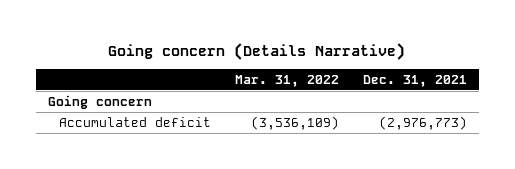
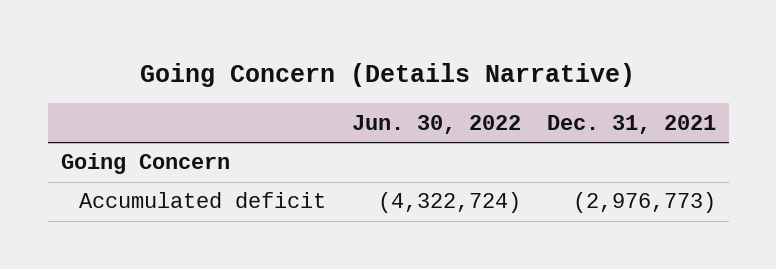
[108,42,406,60] Going concern (Details Narrative) -> [140,62,636,87] Going Concern (Details Narrative)
[235,74,340,87] Mar. 31, 2022 -> none
none -> [351,114,521,134] Jun. 30, 2022
[47,94,152,109] Going concern -> [60,153,230,175] Going Concern

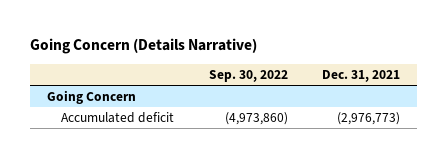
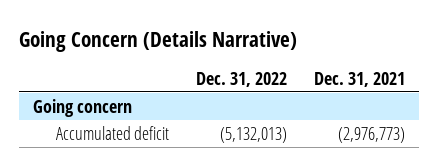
[208,69,288,82] Sep. 30, 2022 -> none
none -> [196,71,288,87] Dec. 31, 2022
[46,90,136,105] Going Concern -> [32,98,132,117] Going concern

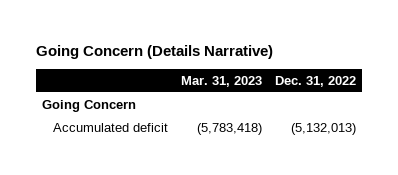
[314,71,406,87] Dec. 31, 2021 -> none
none -> [180,75,262,87] Mar. 31, 2023
[32,98,132,117] Going concern -> [42,99,137,112] Going Concern

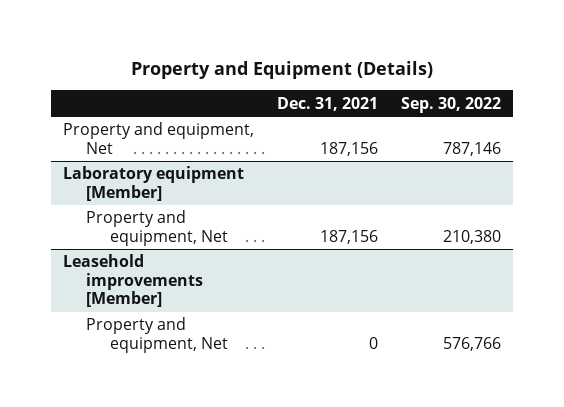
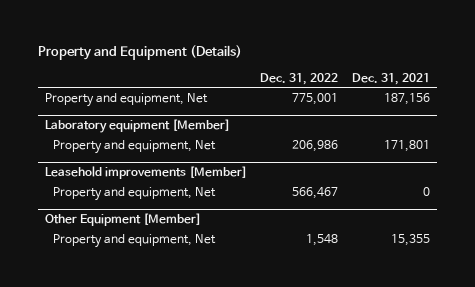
[401,96,502,113] Sep. 30, 2022 -> none
none -> [260,72,339,85] Dec. 31, 2022
[320,229,379,244] 187,156 -> [383,140,430,153] 171,801
none -> [44,213,201,227] Other Equipment [Member]
none -> [53,234,217,249] Property and equipment, Net

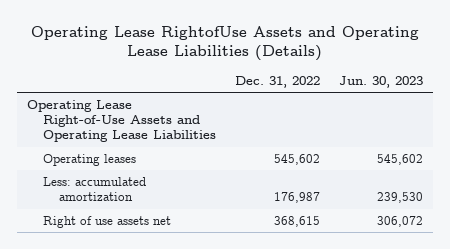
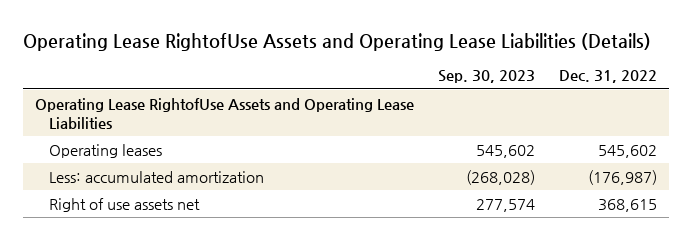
[339,75,424,88] Jun. 30, 2023 -> none
none -> [438,70,536,84] Sep. 30, 2023
[26,100,216,143] Operating Lease Right-of-Use Assets and Operating Lease Liabilities -> [35,97,415,130] Operating Lease RightofUse Assets and Operating Lease Liabilities
[273,192,320,204] 176,987 -> [588,169,658,185] (176,987)

